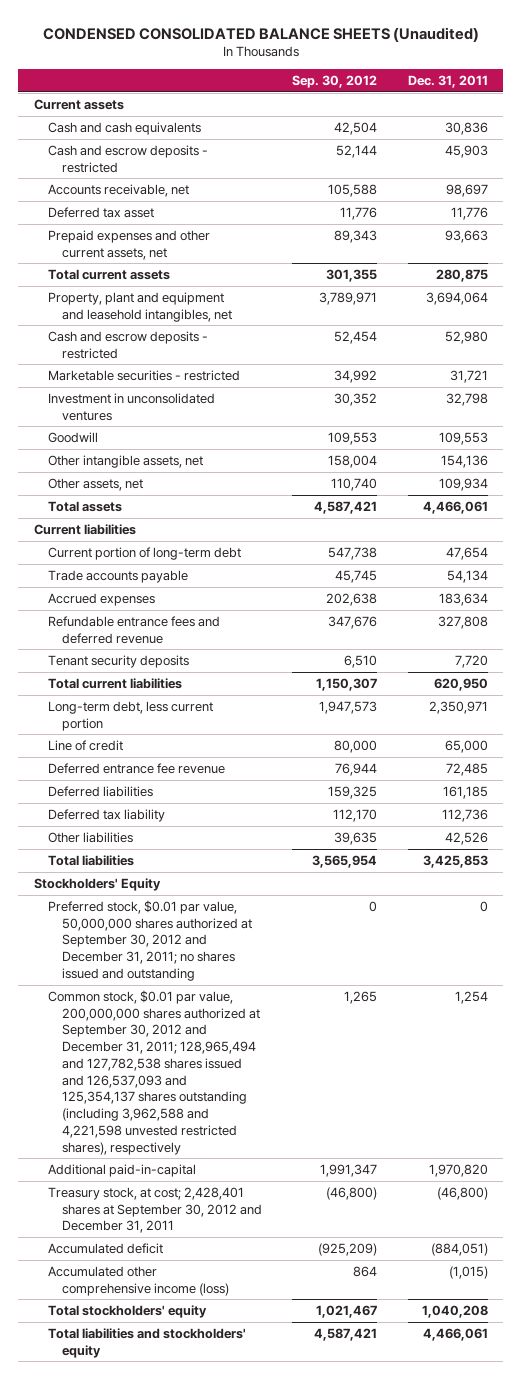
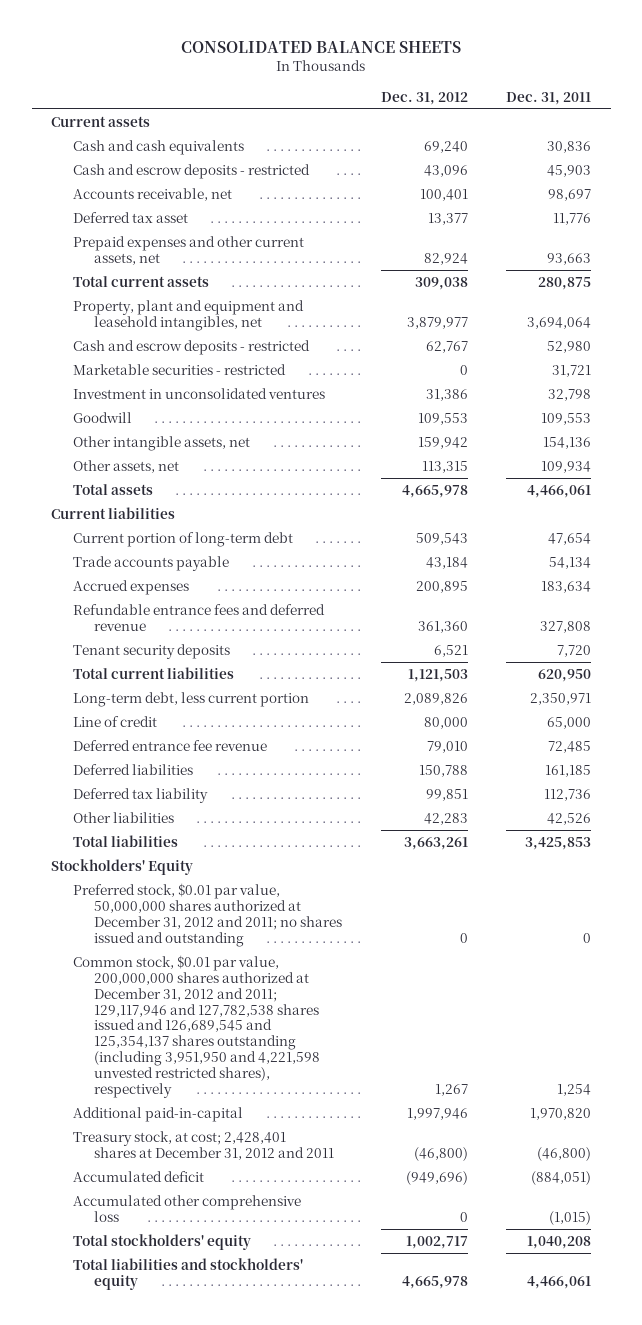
[42,26,479,42] CONDENSED CONSOLIDATED BALANCE SHEETS (Unaudited) -> [181,40,462,53] CONSOLIDATED BALANCE SHEETS
[292,75,378,89] Sep. 30, 2012 -> none
none -> [380,91,468,105] Dec. 31, 2012
[47,899,253,981] Preferred stock, $0.01 par value, 50,000,000 shares authorized at September 30, 2012 and December 31, 2011; no shares issued and outstanding -> [72,882,343,947] Preferred stock, $0.01 par value, 50,000,000 shares authorized at December 31, 2012 and 2011; no shares issued and outstanding
[47,989,261,1155] Common stock, $0.01 par value, 200,000,000 shares authorized at September 30, 2012 and December 31, 2011; 128,965,494 and 127,782,538 shares issued and 126,537,093 and 125,354,137 shares outstanding (including 3,962,588 and 4,221,598 unvested restricted shares), respectively -> [72,954,321,1098] Common stock, $0.01 par value, 200,000,000 shares authorized at December 31, 2012 and 2011; 129,117,946 and 127,782,538 shares issued and 126,689,545 and 125,354,137 shares outstanding (including 3,951,950 and 4,221,598 unvested restricted shares), respectively
[47,1186,263,1234] Treasury stock, at cost; 2,428,401 shares at September 30, 2012 and December 31, 2011 -> [72,1130,335,1160] Treasury stock, at cost; 2,428,401 shares at December 31, 2012 and 2011
[47,1265,230,1296] Accumulated other comprehensive income (loss) -> [72,1194,301,1222] Accumulated other comprehensive loss

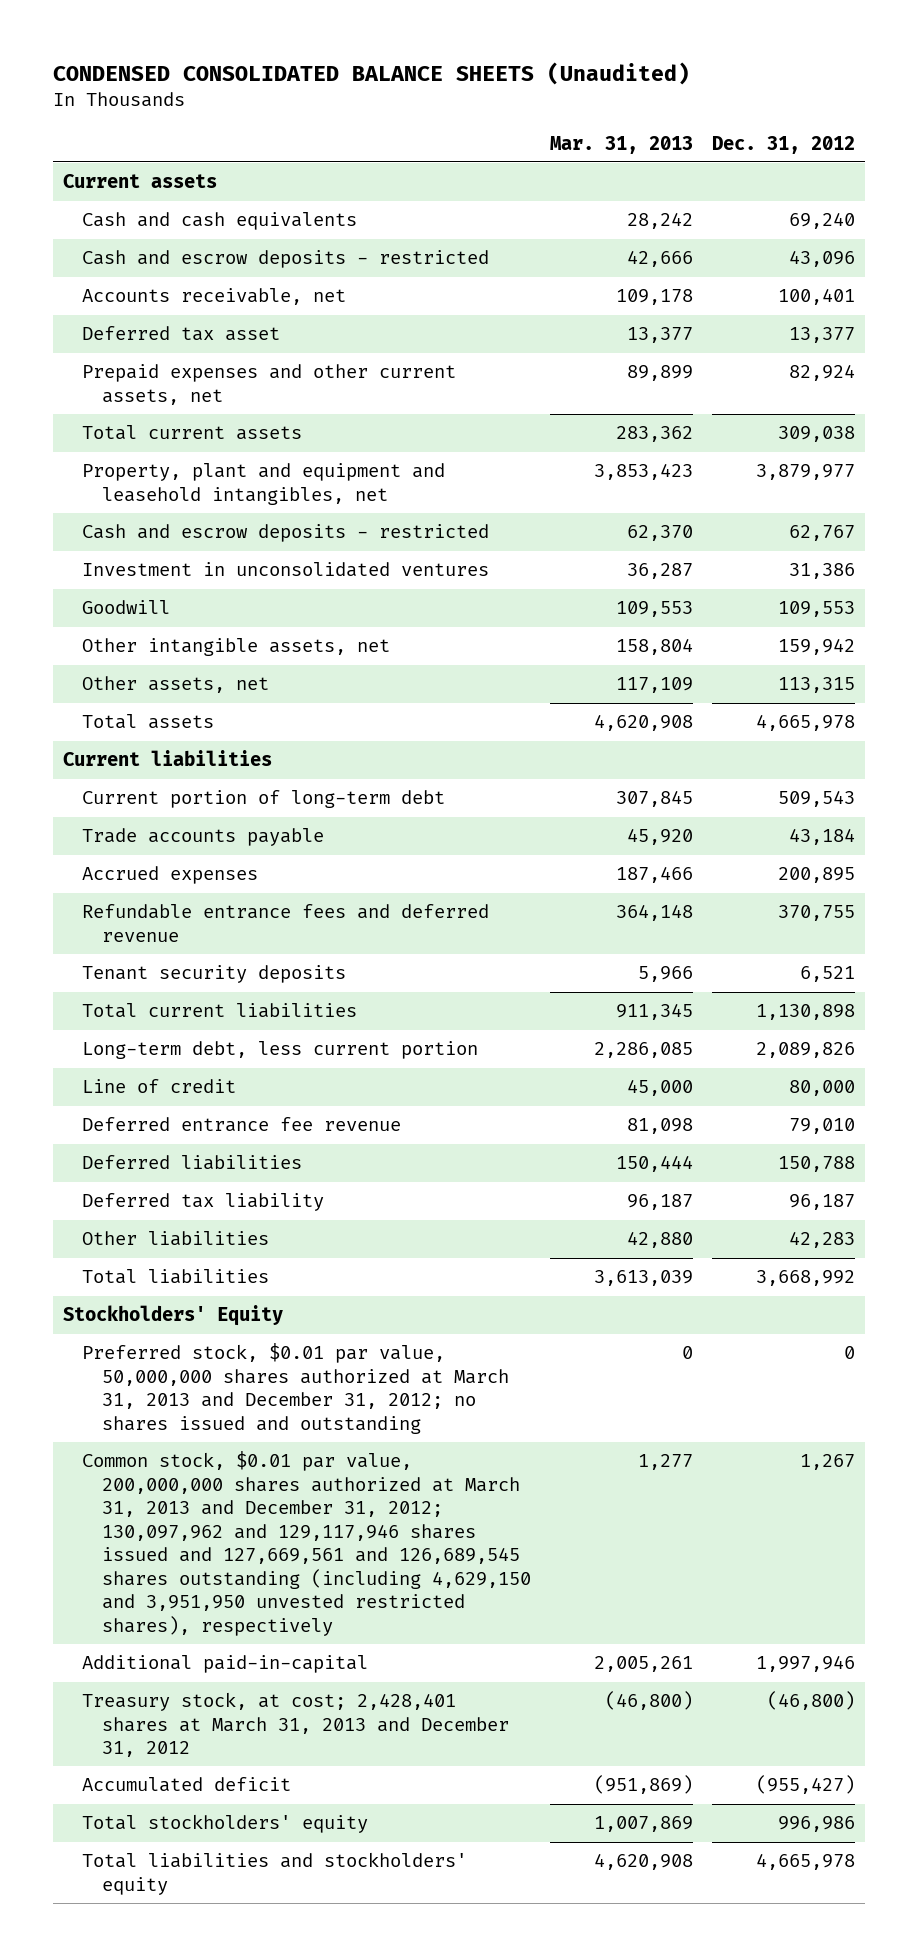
[181,40,462,53] CONSOLIDATED BALANCE SHEETS -> [53,62,691,86] CONDENSED CONSOLIDATED BALANCE SHEETS (Unaudited)
[506,91,592,105] Dec. 31, 2011 -> none
none -> [550,135,694,154] Mar. 31, 2013
[72,363,286,375] Marketable securities - restricted -> none
[417,620,468,633] 361,360 -> [778,905,856,922] 370,755
[407,668,468,682] 1,121,503 -> [756,1004,856,1021] 1,130,898
[425,788,468,801] 99,851 -> [789,1194,856,1211] 96,187
[403,836,468,850] 3,663,261 -> [756,1270,856,1287] 3,668,992
[72,882,343,947] Preferred stock, $0.01 par value, 50,000,000 shares authorized at December 31, 2012 and 2011; no shares issued and outstanding -> [82,1343,510,1434] Preferred stock, $0.01 par value, 50,000,000 shares authorized at March 31, 2013 and December 31, 2012; no shares issued and outstanding
[72,954,321,1098] Common stock, $0.01 par value, 200,000,000 shares authorized at December 31, 2012 and 2011; 129,117,946 and 127,782,538 shares issued and 126,689,545 and 125,354,137 shares outstanding (including 3,951,950 and 4,221,598 unvested restricted shares), respectively -> [82,1451,532,1636] Common stock, $0.01 par value, 200,000,000 shares authorized at March 31, 2013 and December 31, 2012; 130,097,962 and 129,117,946 shares issued and 127,669,561 and 126,689,545 shares outstanding (including 4,629,150 and 3,951,950 unvested restricted shares), respectively
[72,1194,301,1222] Accumulated other comprehensive loss -> none
[72,1130,335,1160] Treasury stock, at cost; 2,428,401 shares at December 31, 2012 and 2011 -> [82,1692,510,1758] Treasury stock, at cost; 2,428,401 shares at March 31, 2013 and December 31, 2012
[405,1170,468,1185] (949,696) -> [756,1775,856,1795] (955,427)
[405,1235,468,1249] 1,002,717 -> [778,1816,856,1833] 996,986

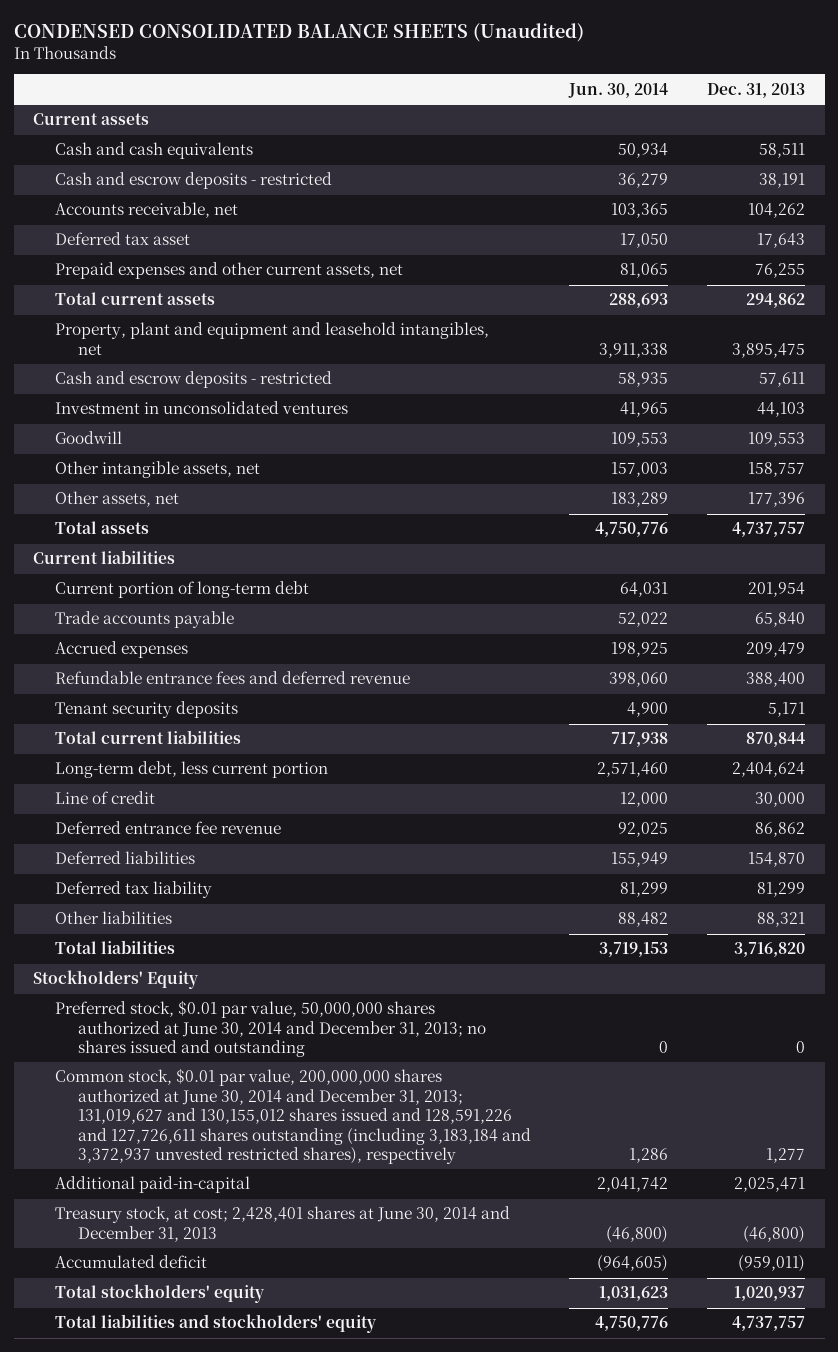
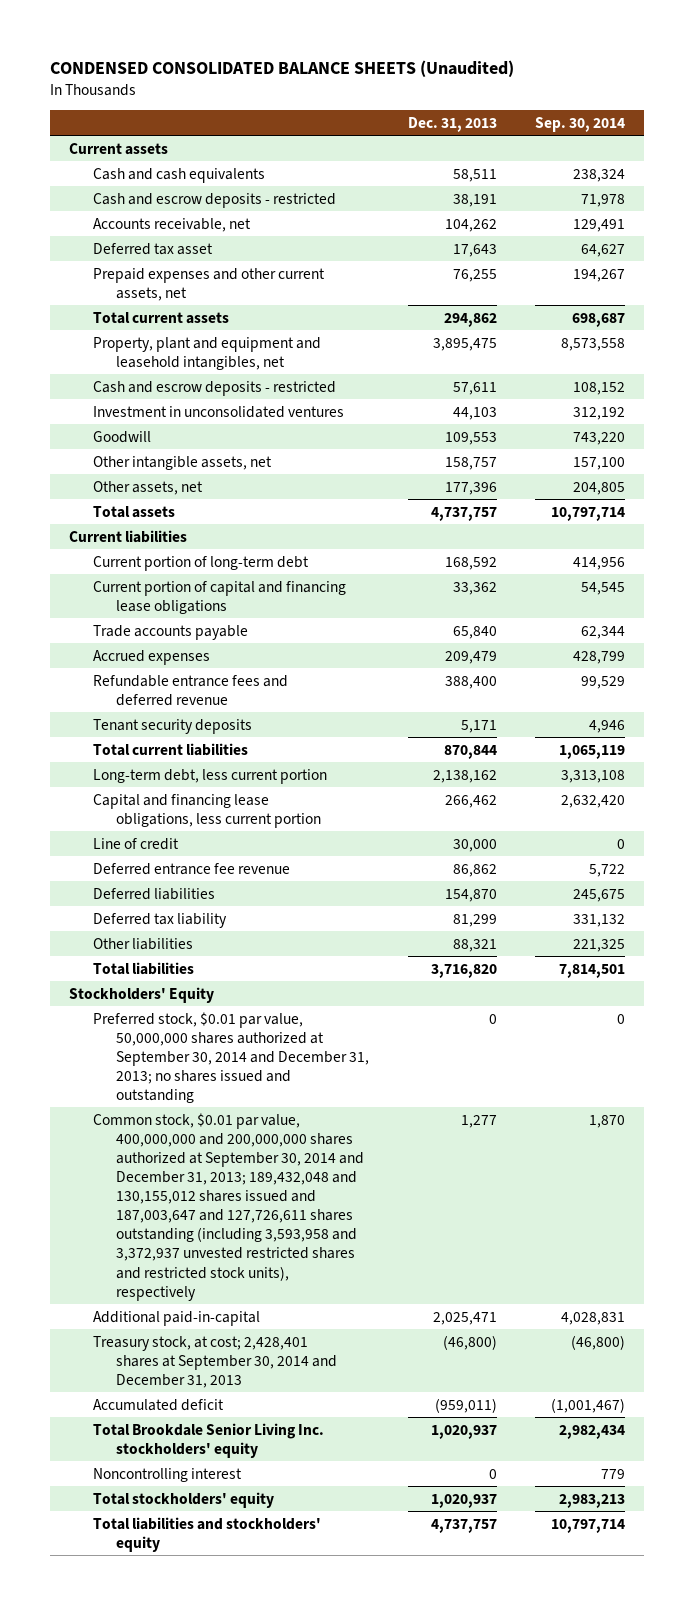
[568,82,669,98] Jun. 30, 2014 -> none
none -> [534,116,625,132] Sep. 30, 2014
[748,582,806,598] 201,954 -> [444,556,497,570] 168,592
none -> [92,580,346,614] Current portion of capital and financing lease obligations
[732,762,806,778] 2,404,624 -> [432,769,497,783] 2,138,162
none -> [92,793,322,828] Capital and financing lease obligations, less current portion
[55,1000,486,1058] Preferred stock, $0.01 par value, 50,000,000 shares authorized at June 30, 2014 and December 31, 2013; no shares issued and outstanding -> [92,1011,370,1104] Preferred stock, $0.01 par value, 50,000,000 shares authorized at September 30, 2014 and December 31, 2013; no shares issued and outstanding
[55,1068,531,1164] Common stock, $0.01 par value, 200,000,000 shares authorized at June 30, 2014 and December 31, 2013; 131,019,627 and 130,155,012 shares issued and 128,591,226 and 127,726,611 shares outstanding (including 3,183,184 and 3,372,937 unvested restricted shares), respectively -> [92,1112,365,1301] Common stock, $0.01 par value, 400,000,000 and 200,000,000 shares authorized at September 30, 2014 and December 31, 2013; 189,432,048 and 130,155,012 shares issued and 187,003,647 and 127,726,611 shares outstanding (including 3,593,958 and 3,372,937 unvested restricted shares and restricted stock units), respectively
[55,1206,511,1242] Treasury stock, at cost; 2,428,401 shares at June 30, 2014 and December 31, 2013 -> [92,1335,338,1388] Treasury stock, at cost; 2,428,401 shares at September 30, 2014 and December 31, 2013
none -> [92,1422,324,1458] Total Brookdale Senior Living Inc. stockholders' equity
none -> [92,1467,242,1482] Noncontrolling interest

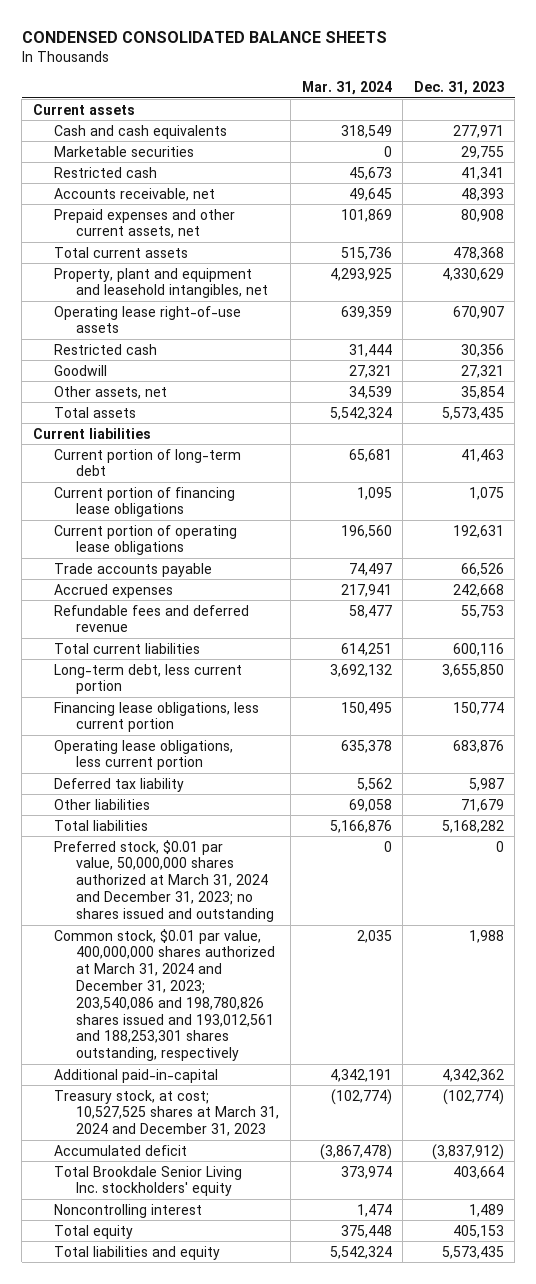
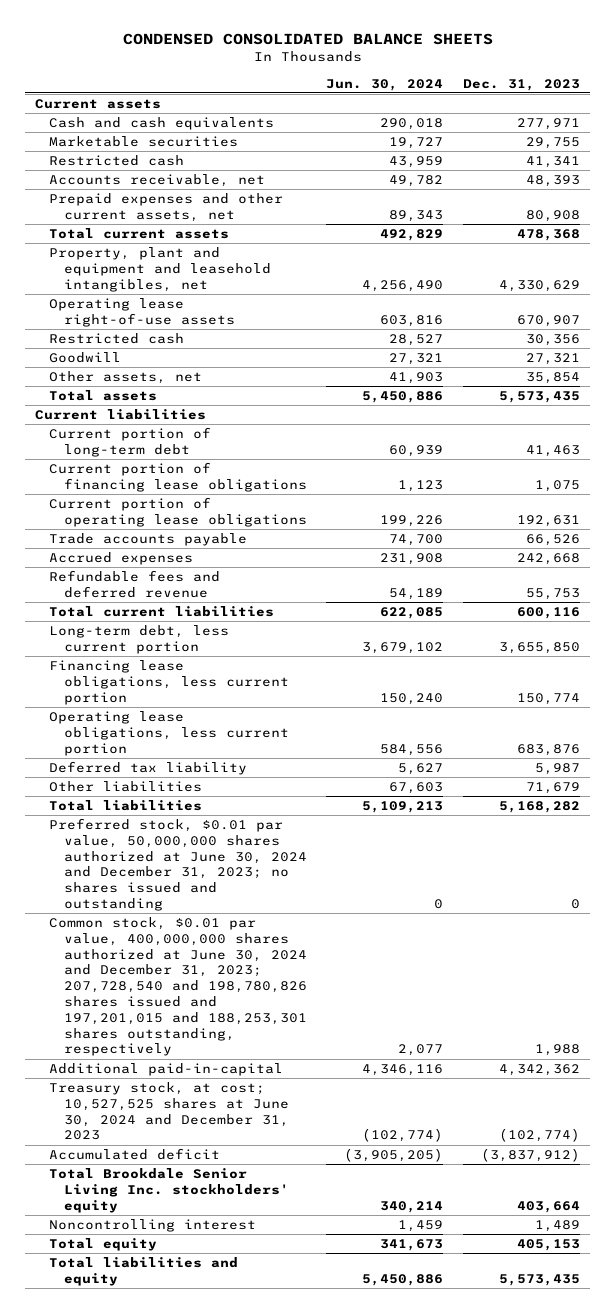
[301,81,392,96] Mar. 31, 2024 -> none
none -> [326,78,444,91] Jun. 30, 2024
[54,839,275,922] Preferred stock, $0.01 par value, 50,000,000 shares authorized at March 31, 2024 and December 31, 2023; no shares issued and outstanding -> [49,817,307,912] Preferred stock, $0.01 par value, 50,000,000 shares authorized at June 30, 2024 and December 31, 2023; no shares issued and outstanding
[54,928,276,1062] Common stock, $0.01 par value, 400,000,000 shares authorized at March 31, 2024 and December 31, 2023; 203,540,086 and 198,780,826 shares issued and 193,012,561 and 188,253,301 shares outstanding, respectively -> [49,916,307,1057] Common stock, $0.01 par value, 400,000,000 shares authorized at June 30, 2024 and December 31, 2023; 207,728,540 and 198,780,826 shares issued and 197,201,015 and 188,253,301 shares outstanding, respectively
[54,1089,280,1137] Treasury stock, at cost; 10,527,525 shares at March 31, 2024 and December 31, 2023 -> [49,1081,289,1141] Treasury stock, at cost; 10,527,525 shares at June 30, 2024 and December 31, 2023

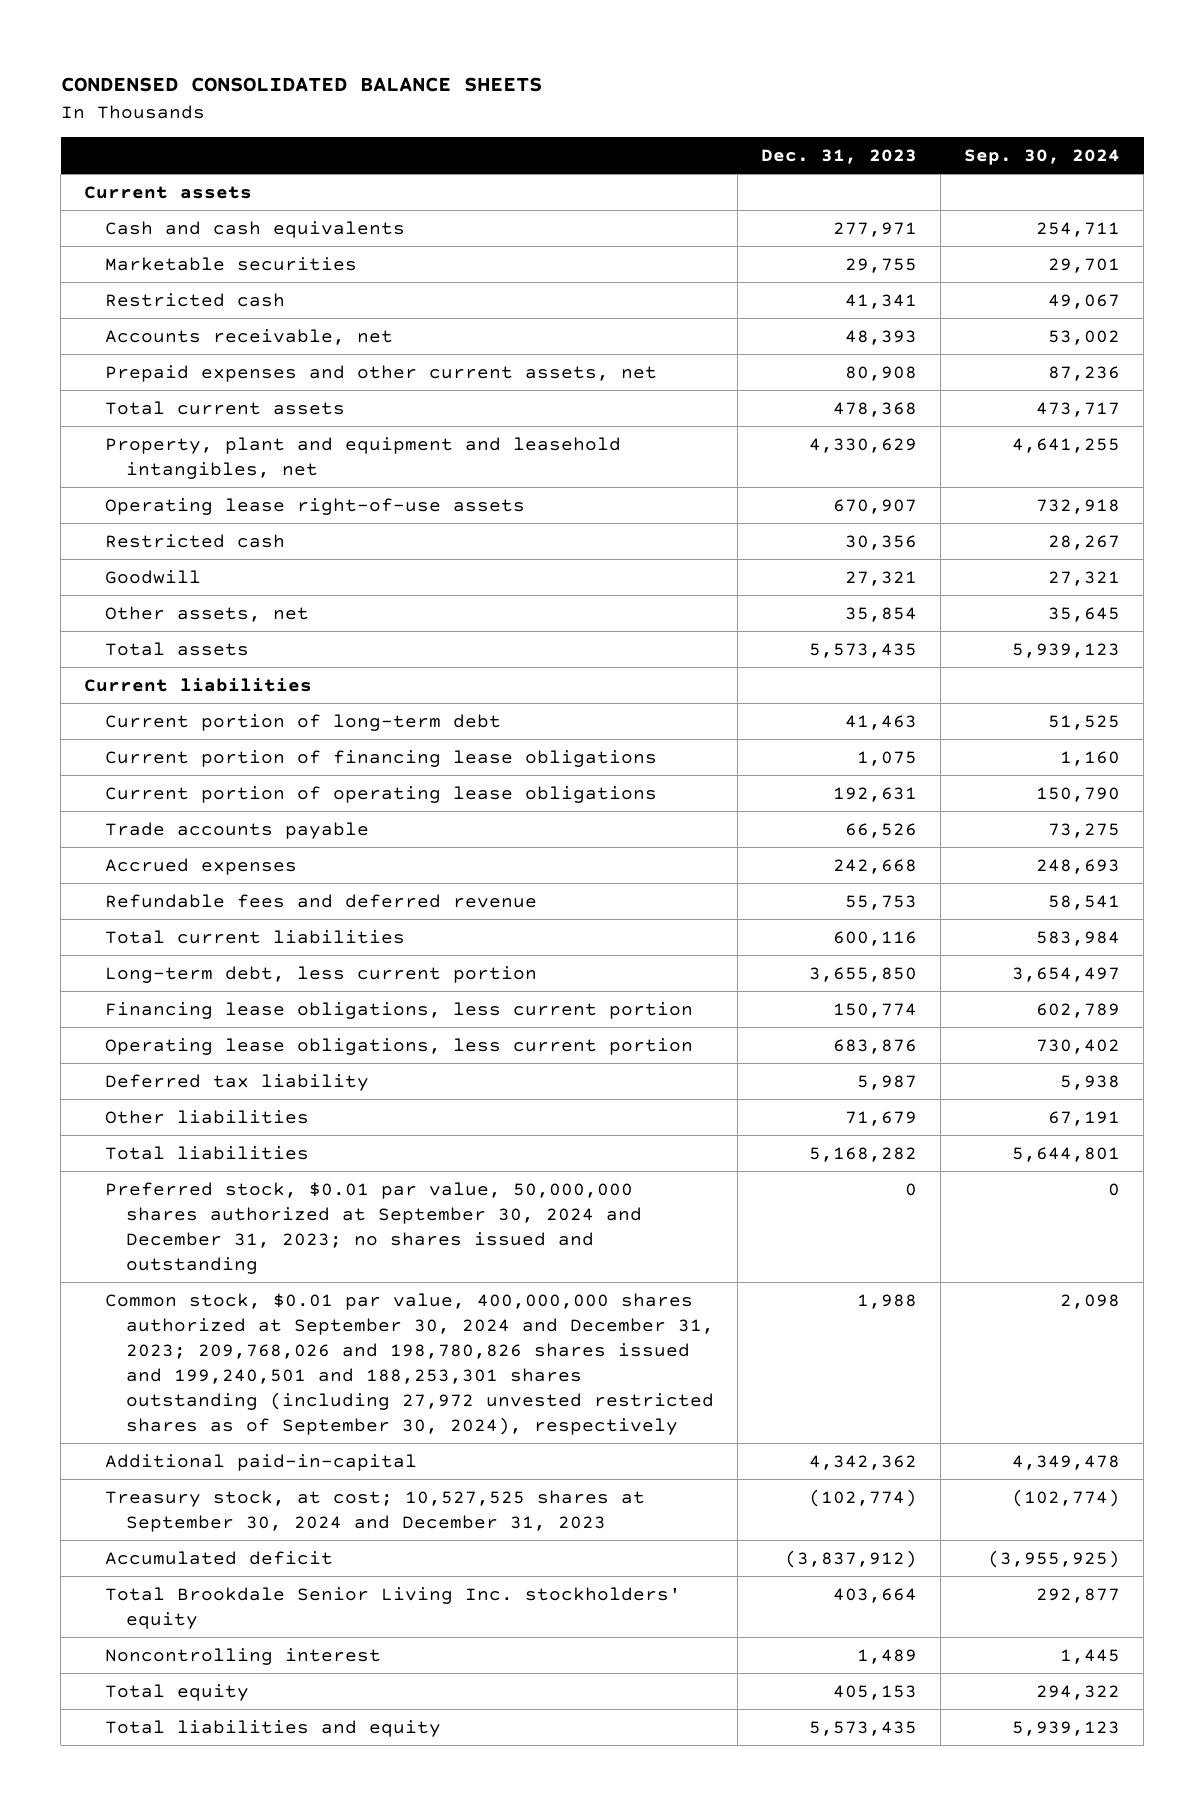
[326,78,444,91] Jun. 30, 2024 -> none
none -> [964,149,1121,166] Sep. 30, 2024
[49,817,307,912] Preferred stock, $0.01 par value, 50,000,000 shares authorized at June 30, 2024 and December 31, 2023; no shares issued and outstanding -> [104,1181,642,1274] Preferred stock, $0.01 par value, 50,000,000 shares authorized at September 30, 2024 and December 31, 2023; no shares issued and outstanding
[49,916,307,1057] Common stock, $0.01 par value, 400,000,000 shares authorized at June 30, 2024 and December 31, 2023; 207,728,540 and 198,780,826 shares issued and 197,201,015 and 188,253,301 shares outstanding, respectively -> [104,1292,714,1435] Common stock, $0.01 par value, 400,000,000 shares authorized at September 30, 2024 and December 31, 2023; 209,768,026 and 198,780,826 shares issued and 199,240,501 and 188,253,301 shares outstanding (including 27,972 unvested restricted shares as of September 30, 2024), respectively
[49,1081,289,1141] Treasury stock, at cost; 10,527,525 shares at June 30, 2024 and December 31, 2023 -> [104,1489,645,1532] Treasury stock, at cost; 10,527,525 shares at September 30, 2024 and December 31, 2023

